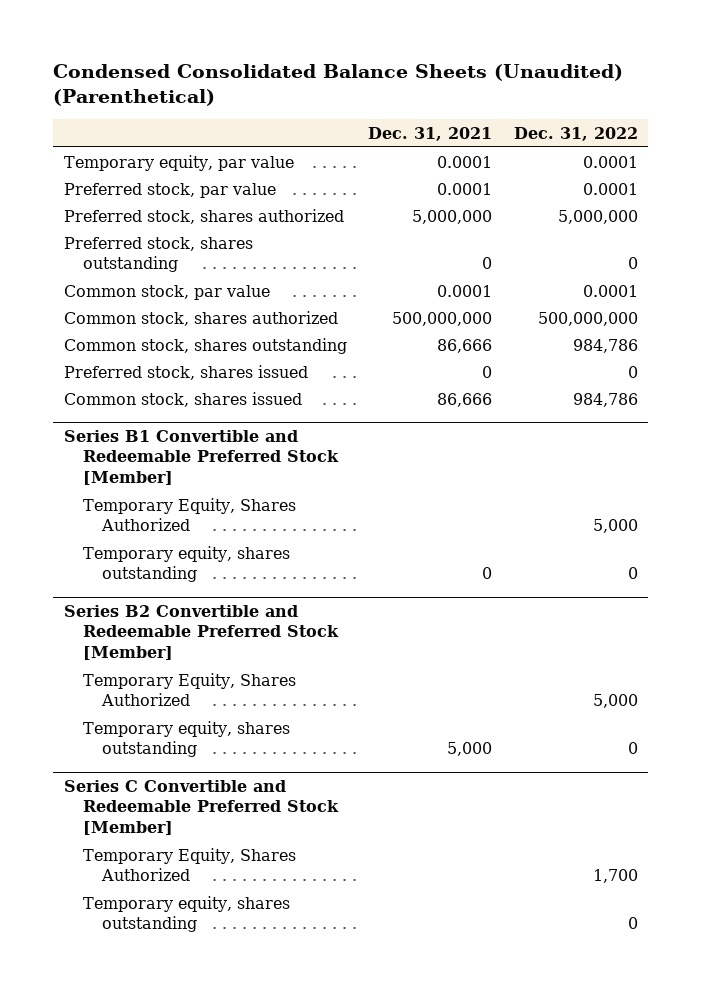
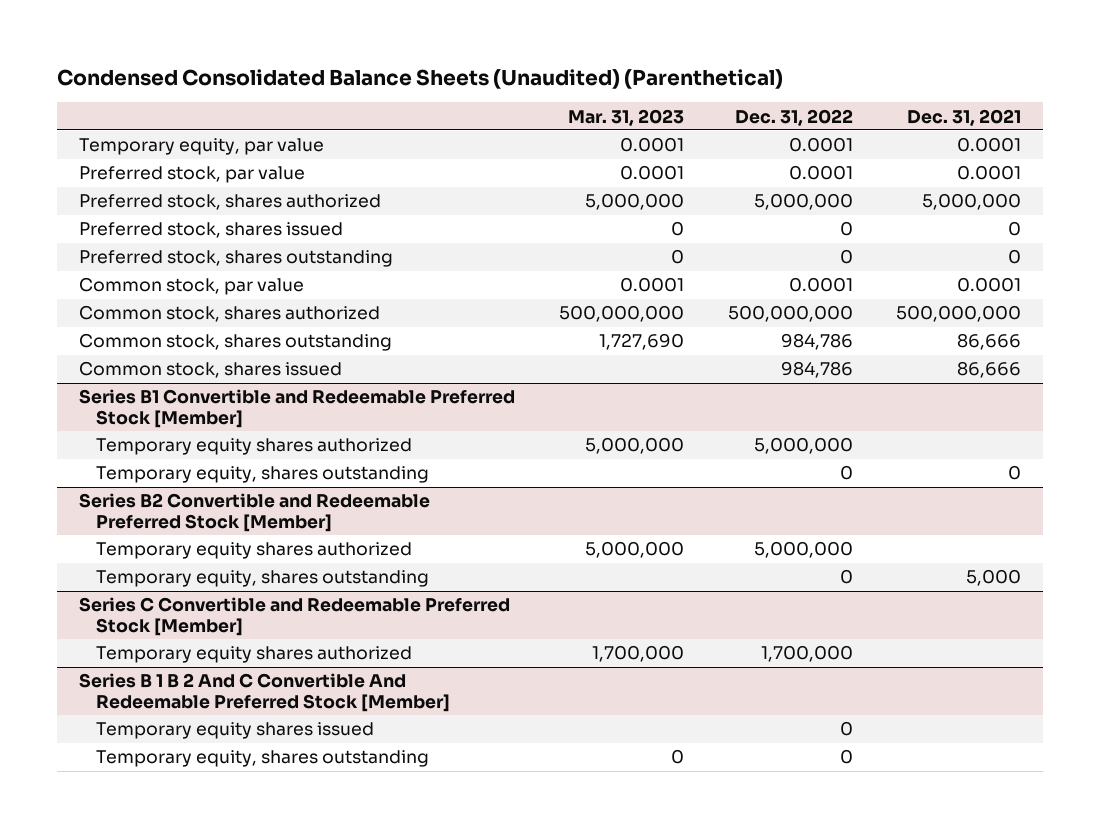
none -> [567,108,684,126] Mar. 31, 2023
[63,364,308,380] Preferred stock, shares issued -> [78,222,343,239] Preferred stock, shares issued
[82,497,296,532] Temporary Equity, Shares Authorized -> [95,438,412,456] Temporary equity shares authorized
[592,519,638,534] 5,000 -> [753,437,853,455] 5,000,000
[82,672,296,707] Temporary Equity, Shares Authorized -> [95,542,412,560] Temporary equity shares authorized
[592,694,638,709] 5,000 -> [753,541,853,559] 5,000,000
[82,847,296,882] Temporary Equity, Shares Authorized -> [95,646,412,664] Temporary equity shares authorized
[592,869,638,884] 1,700 -> [760,645,853,663] 1,700,000
none -> [78,673,450,712] Series B 1 B 2 And C Convertible And Redeemable Preferred Stock [Member]
none -> [95,722,374,740] Temporary equity shares issued

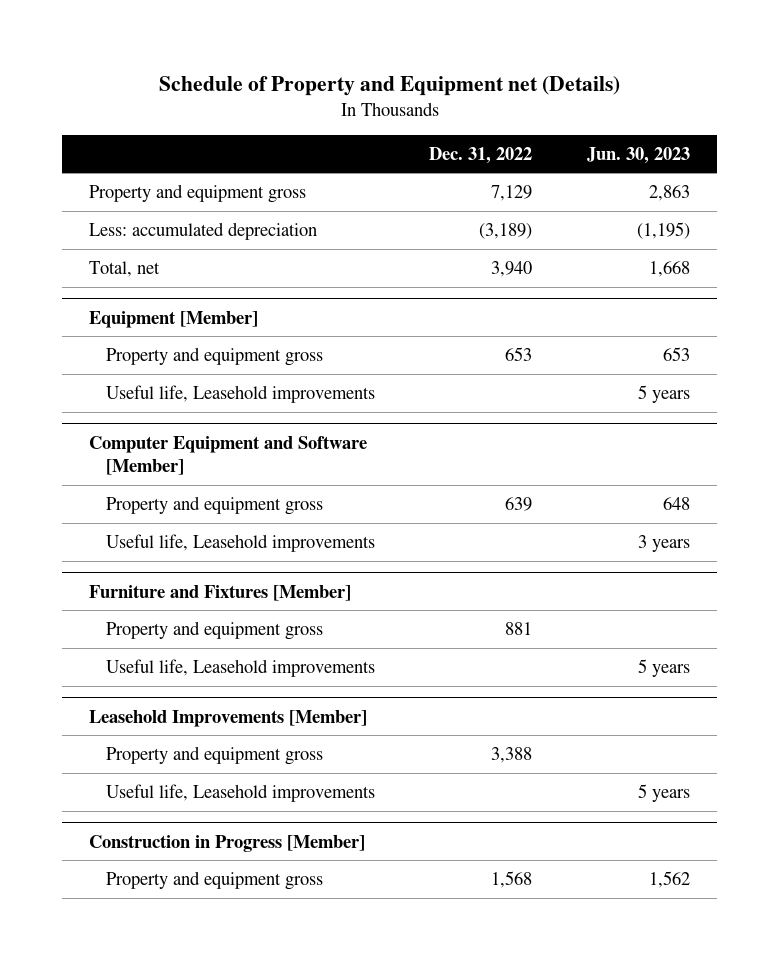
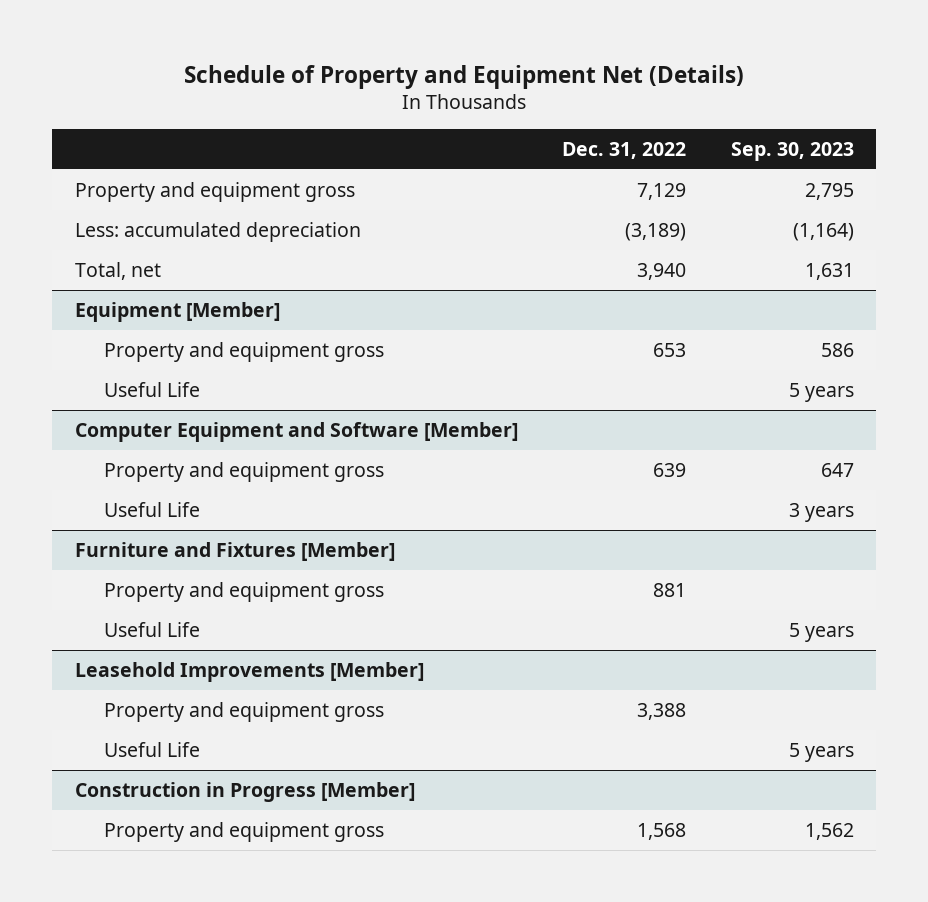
[158,75,620,96] Schedule of Property and Equipment net (Details) -> [184,64,745,89] Schedule of Property and Equipment Net (Details)
[586,146,690,164] Jun. 30, 2023 -> none
none -> [730,141,854,161] Sep. 30, 2023
[105,384,375,403] Useful life, Leasehold improvements -> [103,382,200,398] Useful Life
[105,533,375,552] Useful life, Leasehold improvements -> [103,502,200,518] Useful Life
[105,658,375,677] Useful life, Leasehold improvements -> [103,622,200,638] Useful Life
[105,783,375,802] Useful life, Leasehold improvements -> [103,742,200,758] Useful Life

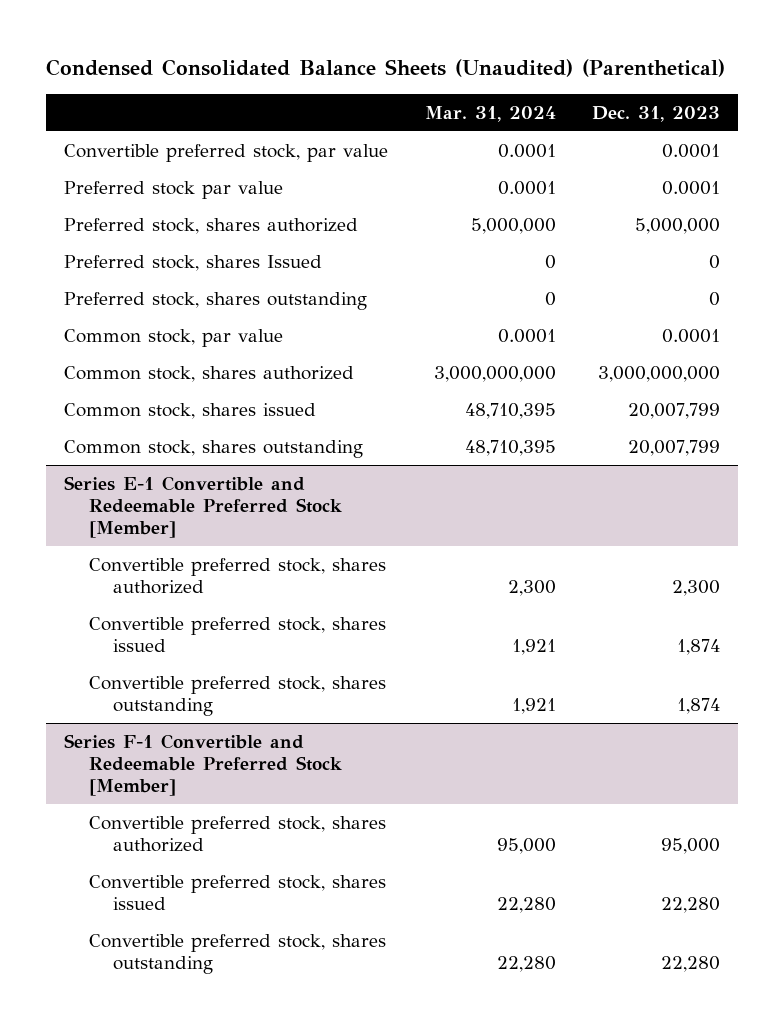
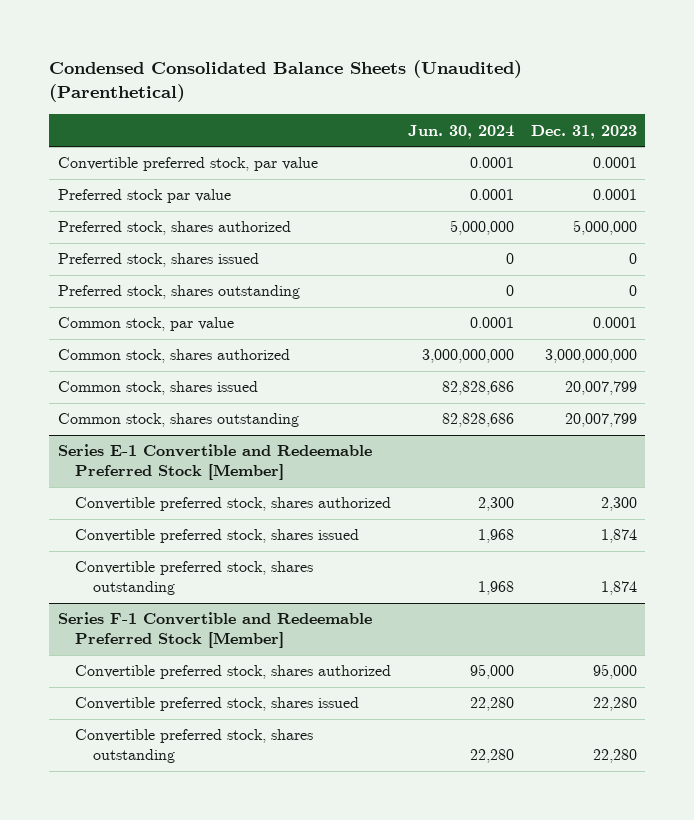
[424,105,556,122] Mar. 31, 2024 -> none
none -> [408,124,515,139] Jun. 30, 2024
[64,254,323,271] Preferred stock, shares Issued -> [57,253,259,268] Preferred stock, shares issued

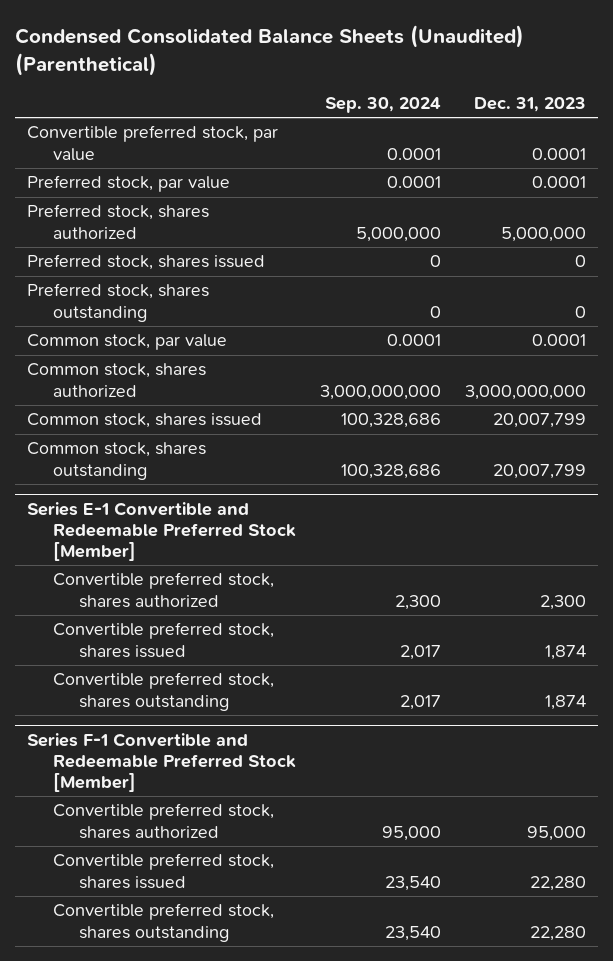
[408,124,515,139] Jun. 30, 2024 -> none
none -> [325,96,442,113] Sep. 30, 2024
[57,189,231,204] Preferred stock par value -> [26,175,230,193] Preferred stock, par value

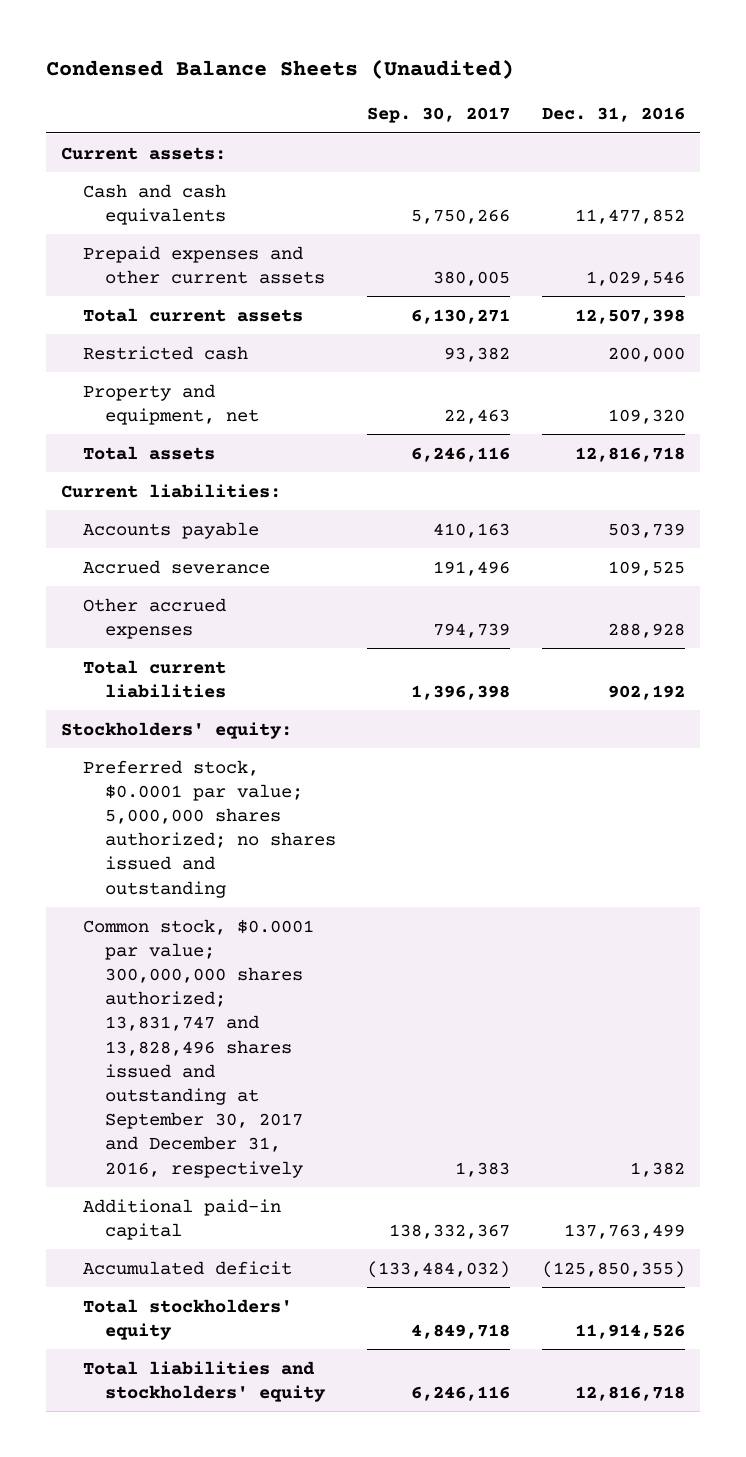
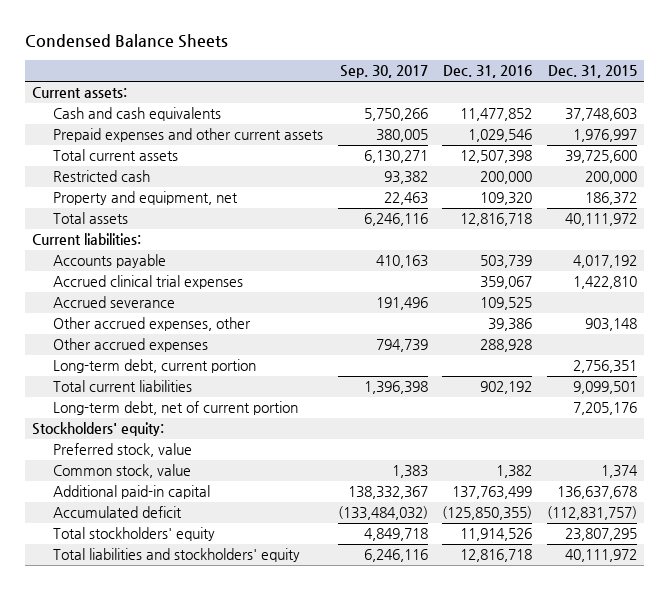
[45,59,514,80] Condensed Balance Sheets (Unaudited) -> [25,34,229,49] Condensed Balance Sheets
none -> [547,65,637,79] Dec. 31, 2015
none -> [53,275,244,290] Accrued clinical trial expenses
none -> [53,317,252,332] Other accrued expenses, other
none -> [53,359,257,374] Long-term debt, current portion
none -> [53,401,299,416] Long-term debt, net of current portion
[83,759,337,898] Preferred stock, $0.0001 par value; 5,000,000 shares authorized; no shares issued and outstanding -> [53,443,193,458] Preferred stock, value
[83,918,315,1178] Common stock, $0.0001 par value; 300,000,000 shares authorized; 13,831,747 and 13,828,496 shares issued and outstanding at September 30, 2017 and December 31, 2016, respectively -> [53,464,192,479] Common stock, value

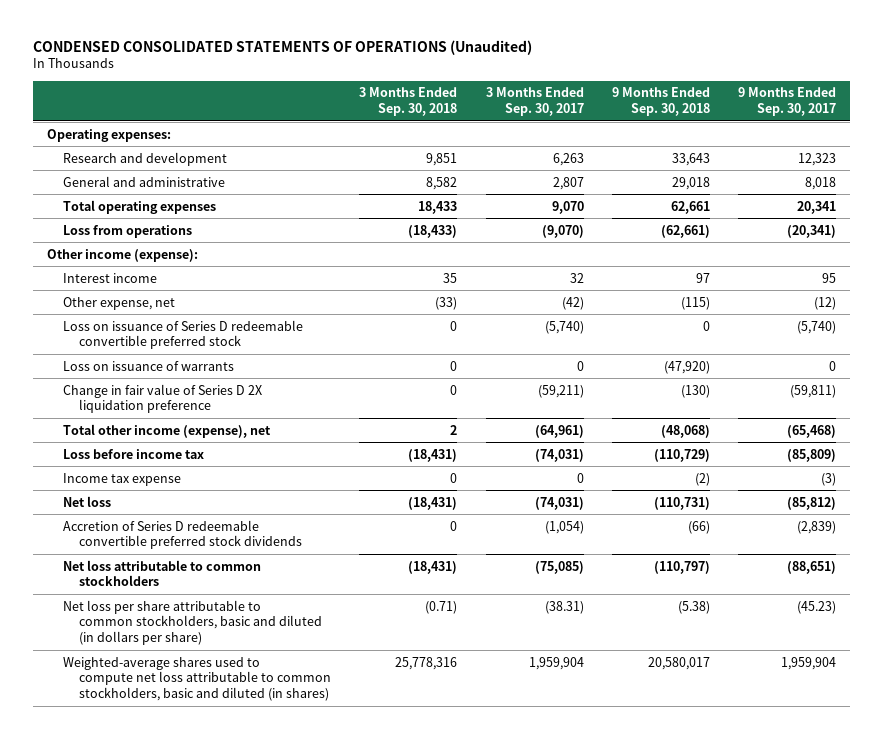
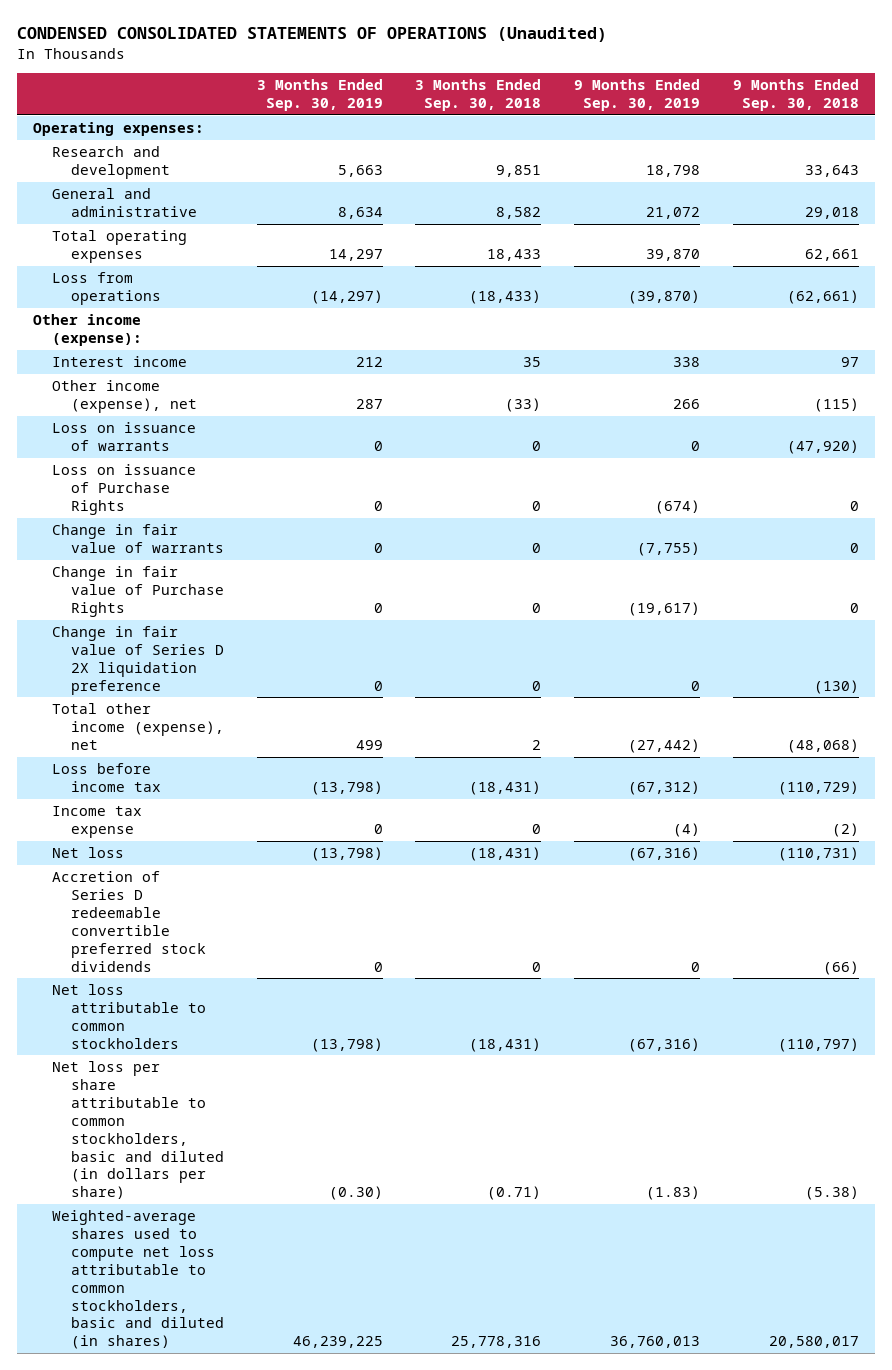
[485,87,584,117] 3 Months Ended Sep. 30, 2017 -> none
[737,87,836,117] 9 Months Ended Sep. 30, 2017 -> none
none -> [256,79,383,112] 3 Months Ended Sep. 30, 2019
none -> [573,79,700,112] 9 Months Ended Sep. 30, 2019
[62,319,303,350] Loss on issuance of Series D redeemable convertible preferred stock -> none
[62,296,175,310] Other expense, net -> [52,380,198,413] Other income (expense), net
none -> [52,464,197,515] Loss on issuance of Purchase Rights
none -> [52,524,225,553] Change in fair value of warrants
none -> [52,566,225,617] Change in fair value of Purchase Rights

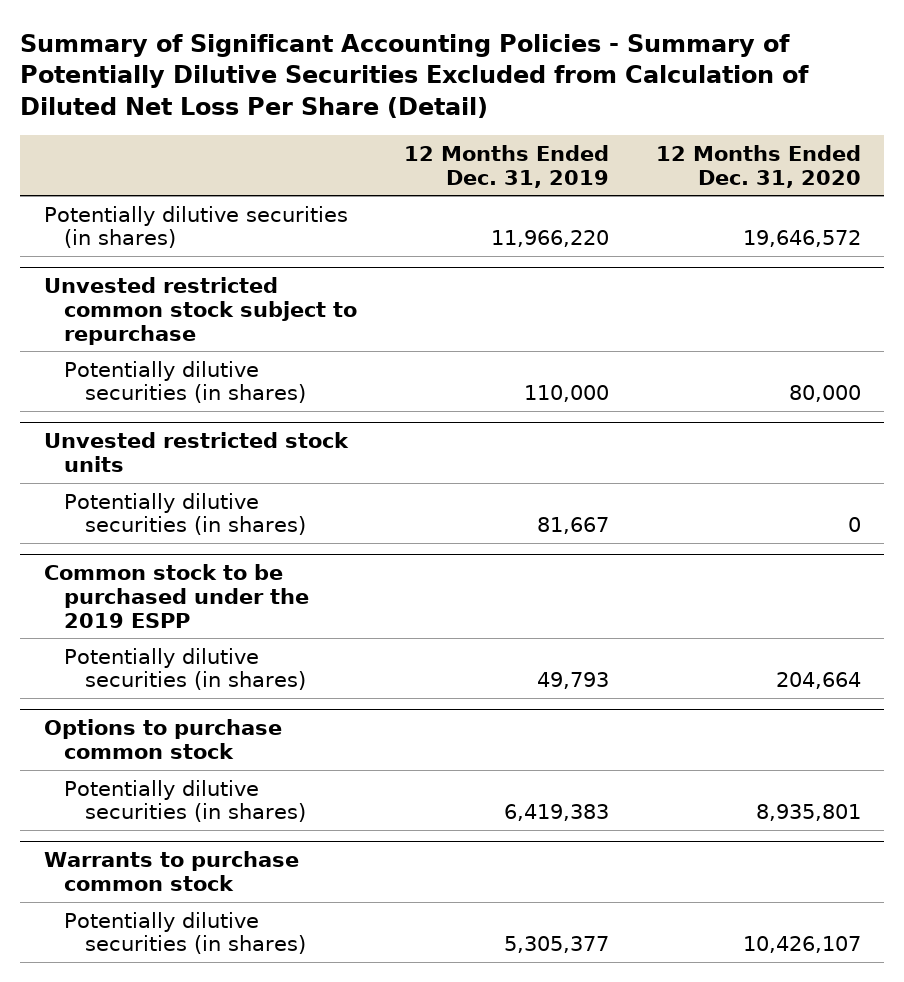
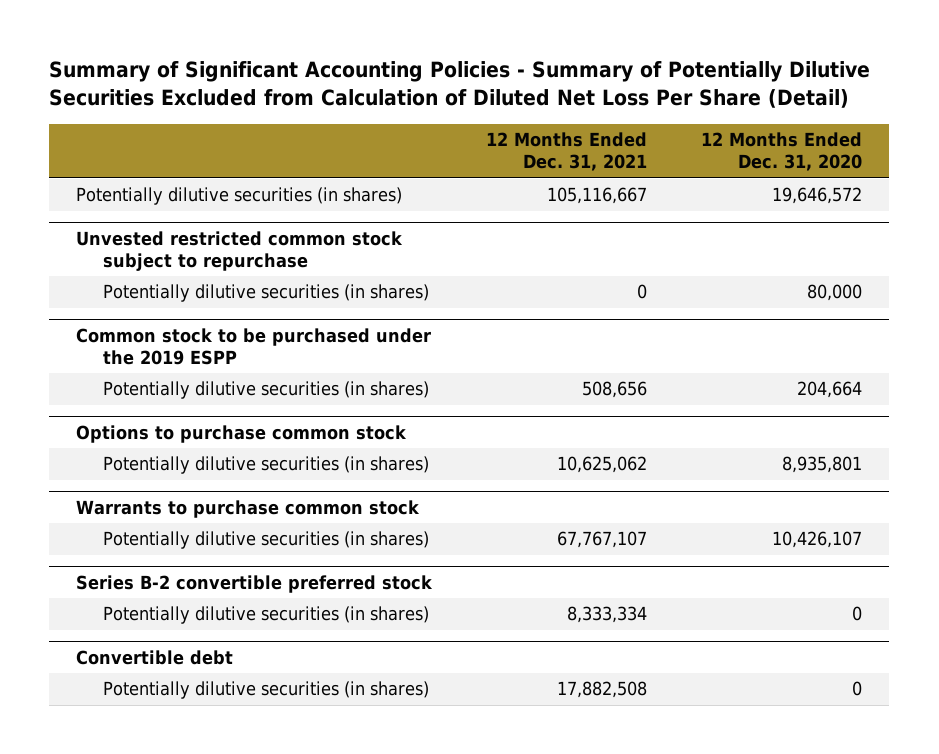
[404,145,610,188] 12 Months Ended Dec. 31, 2019 -> none
none -> [486,131,648,172] 12 Months Ended Dec. 31, 2021
[43,432,349,473] Unvested restricted stock units -> none
[64,492,306,536] Potentially dilutive securities (in shares) -> none
none -> [76,574,434,593] Series B-2 convertible preferred stock
none -> [103,606,430,625] Potentially dilutive securities (in shares)
none -> [76,649,234,665] Convertible debt
none -> [103,681,430,700] Potentially dilutive securities (in shares)

